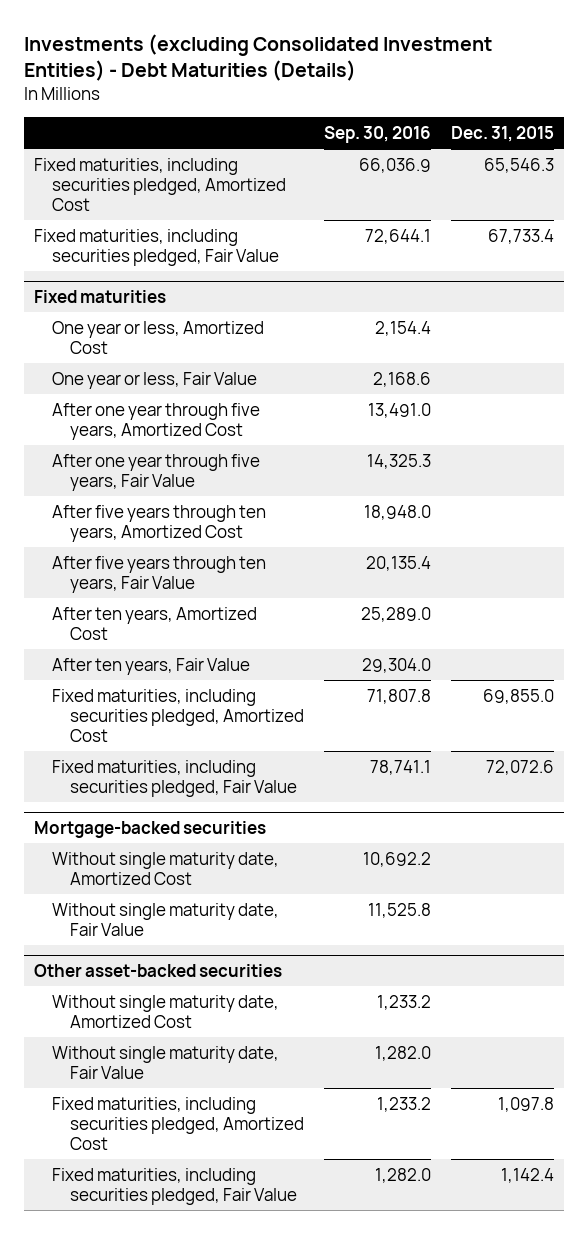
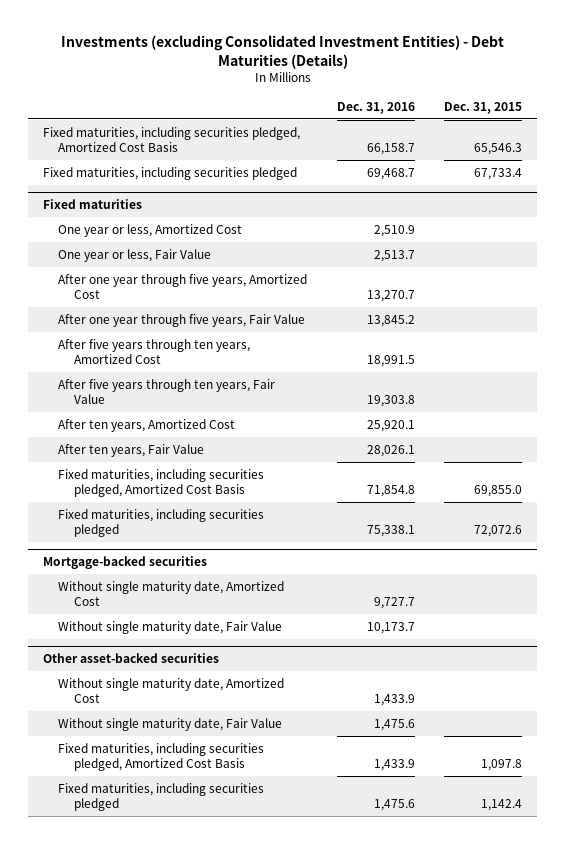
[324,125,432,143] Sep. 30, 2016 -> none
none -> [336,101,415,114] Dec. 31, 2016
[34,157,287,212] Fixed maturities, including securities pledged, Amortized Cost -> [43,126,301,153] Fixed maturities, including securities pledged, Amortized Cost Basis
[34,228,280,266] Fixed maturities, including securities pledged, Fair Value -> [43,166,298,180] Fixed maturities, including securities pledged
[52,688,305,743] Fixed maturities, including securities pledged, Amortized Cost -> [58,468,265,498] Fixed maturities, including securities pledged, Amortized Cost Basis
[52,759,298,797] Fixed maturities, including securities pledged, Fair Value -> [58,508,265,538] Fixed maturities, including securities pledged
[52,1096,305,1151] Fixed maturities, including securities pledged, Amortized Cost -> [58,742,265,772] Fixed maturities, including securities pledged, Amortized Cost Basis
[52,1167,298,1205] Fixed maturities, including securities pledged, Fair Value -> [58,782,265,812] Fixed maturities, including securities pledged

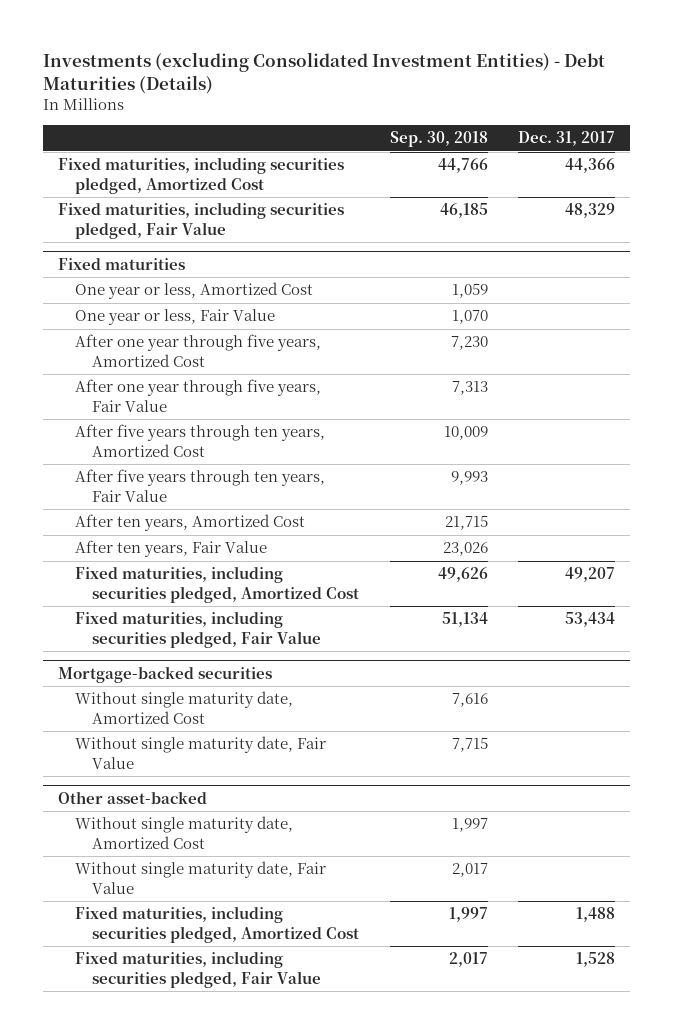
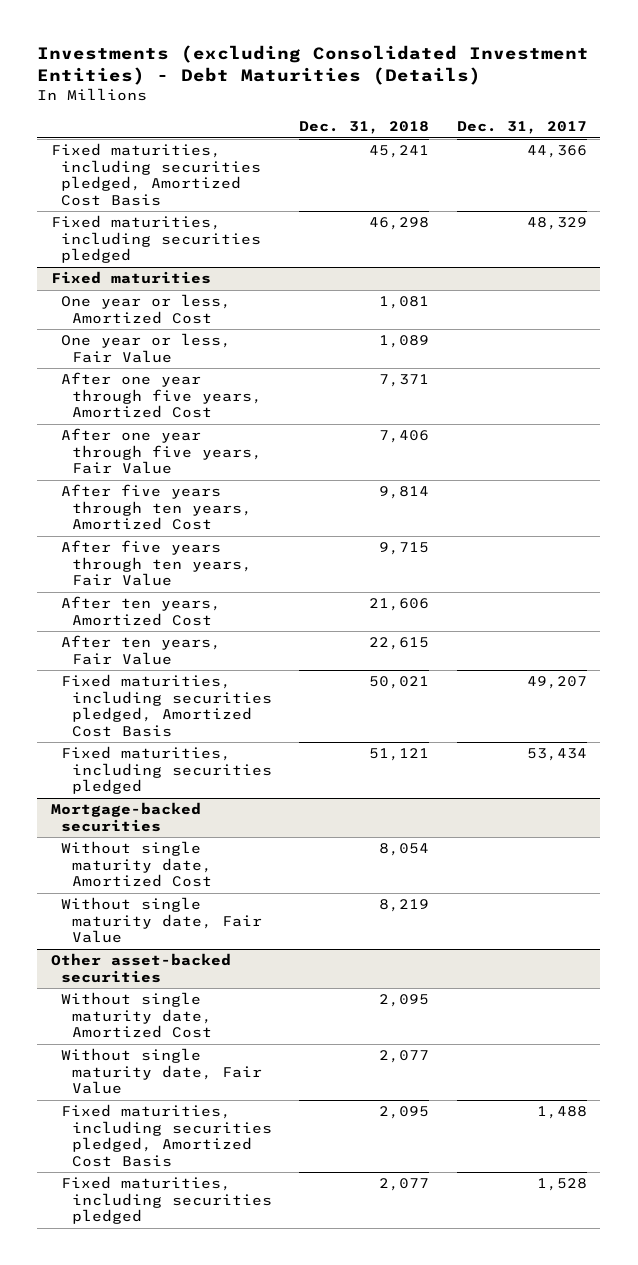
[389,131,488,148] Sep. 30, 2018 -> none
none -> [299,121,430,135] Dec. 31, 2018
[58,157,345,194] Fixed maturities, including securities pledged, Amortized Cost -> [51,143,262,206] Fixed maturities, including securities pledged, Amortized Cost Basis
[58,202,345,239] Fixed maturities, including securities pledged, Fair Value -> [51,215,262,264] Fixed maturities, including securities pledged
[75,566,360,603] Fixed maturities, including securities pledged, Amortized Cost -> [61,674,272,737] Fixed maturities, including securities pledged, Amortized Cost Basis
[75,611,322,648] Fixed maturities, including securities pledged, Fair Value -> [61,746,272,795] Fixed maturities, including securities pledged
[58,790,208,804] Other asset-backed -> none
[75,816,294,849] Without single maturity date, Amortized Cost -> none
[75,861,327,894] Without single maturity date, Fair Value -> none
[75,906,360,943] Fixed maturities, including securities pledged, Amortized Cost -> none
[75,951,322,988] Fixed maturities, including securities pledged, Fair Value -> none
none -> [51,953,232,983] Other asset-backed securities
none -> [61,992,212,1039] Without single maturity date, Amortized Cost
none -> [61,1048,262,1095] Without single maturity date, Fair Value
none -> [61,1104,272,1167] Fixed maturities, including securities pledged, Amortized Cost Basis
none -> [61,1176,272,1225] Fixed maturities, including securities pledged

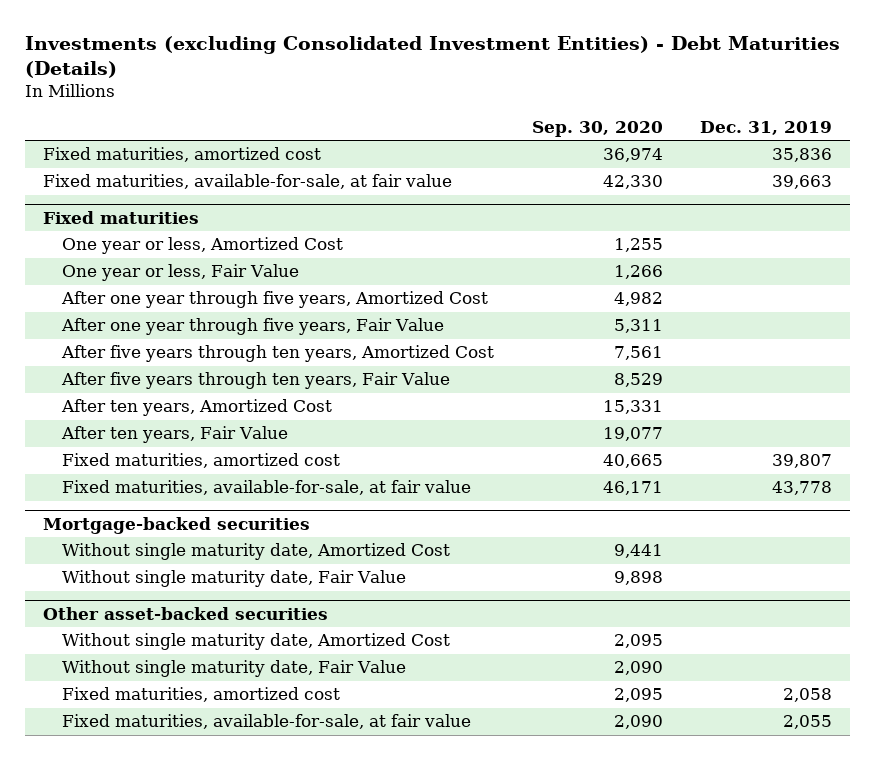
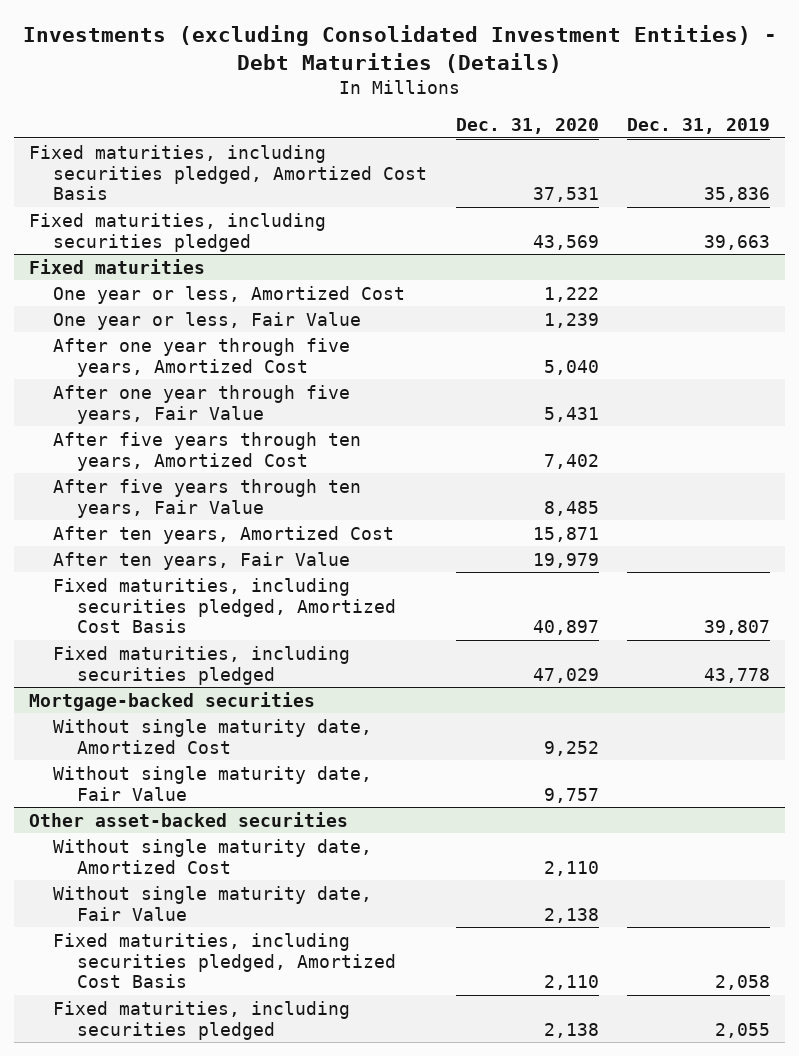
[531,120,663,137] Sep. 30, 2020 -> none
none -> [455,117,599,134] Dec. 31, 2020
[43,147,322,163] Fixed maturities, amortized cost -> [28,144,427,201] Fixed maturities, including securities pledged, Amortized Cost Basis
[43,174,453,190] Fixed maturities, available-for-sale, at fair value -> [28,212,326,252] Fixed maturities, including securities pledged
[62,453,341,469] Fixed maturities, amortized cost -> [52,577,396,634] Fixed maturities, including securities pledged, Amortized Cost Basis
[62,480,472,496] Fixed maturities, available-for-sale, at fair value -> [52,645,350,685] Fixed maturities, including securities pledged
[62,687,341,703] Fixed maturities, amortized cost -> [52,932,396,989] Fixed maturities, including securities pledged, Amortized Cost Basis
[62,714,472,730] Fixed maturities, available-for-sale, at fair value -> [52,1000,350,1040] Fixed maturities, including securities pledged

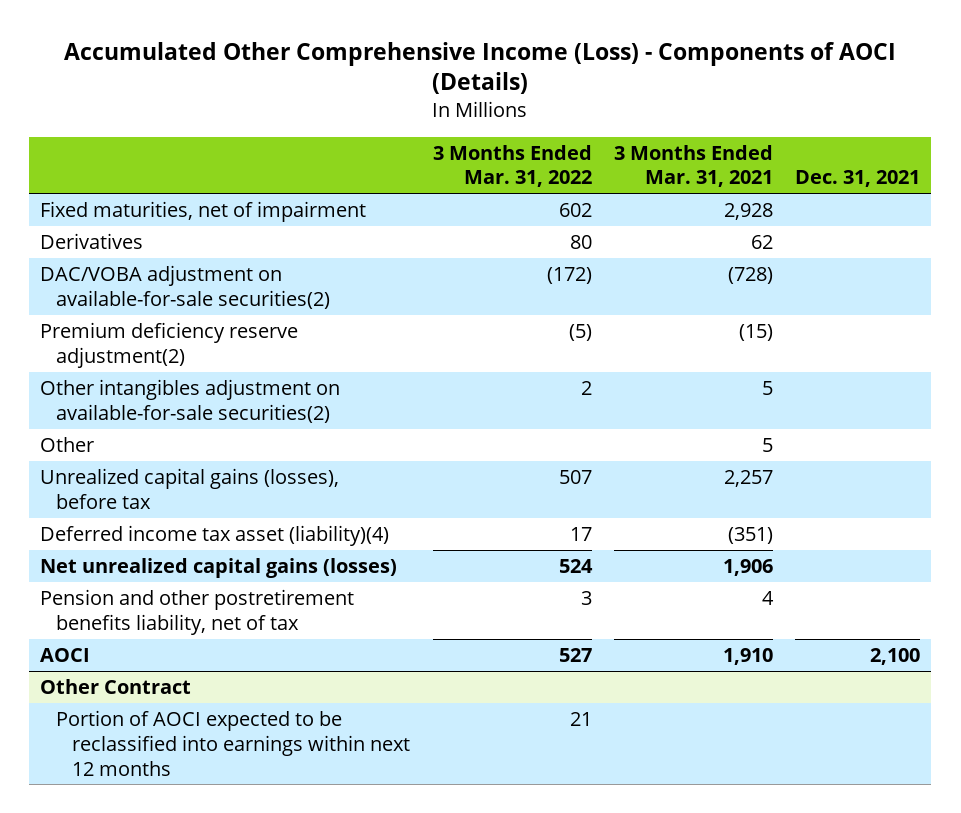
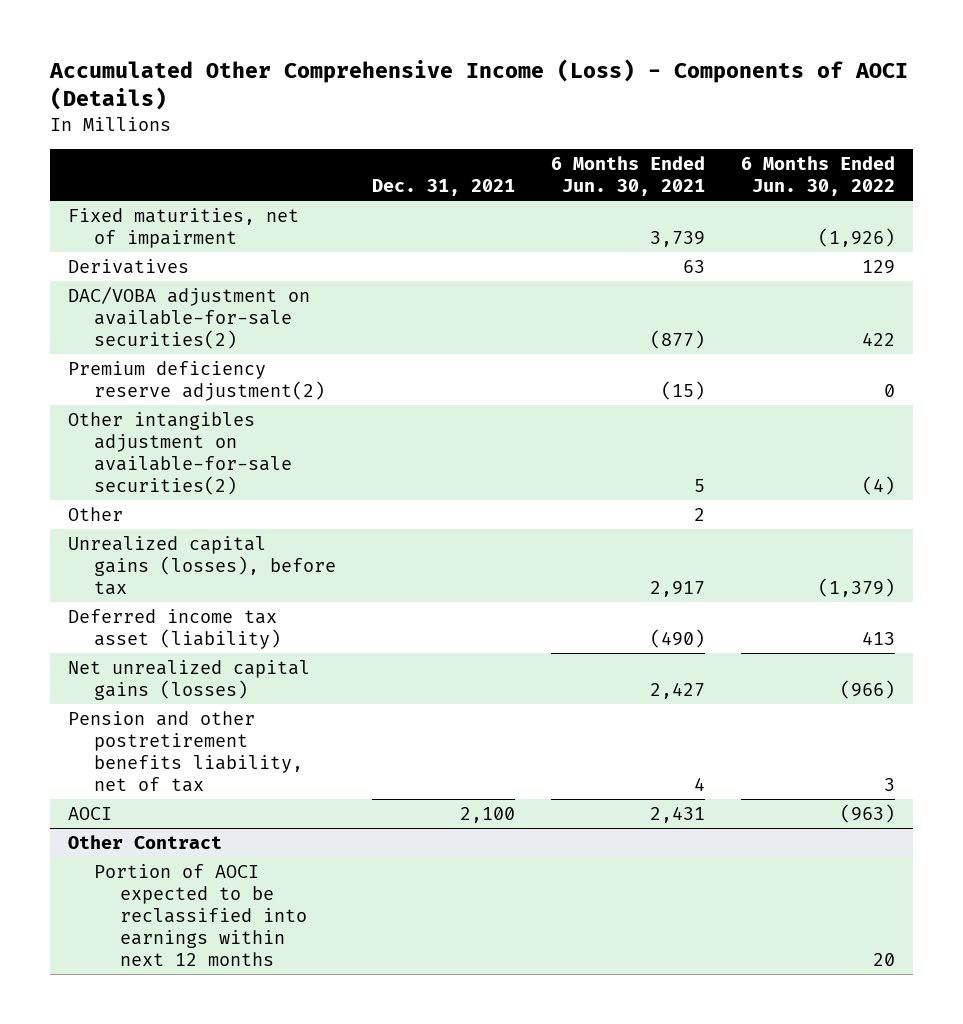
[432,144,592,188] 3 Months Ended Mar. 31, 2022 -> none
[613,144,773,188] 3 Months Ended Mar. 31, 2021 -> none
none -> [550,155,705,197] 6 Months Ended Jun. 30, 2021
none -> [740,155,895,197] 6 Months Ended Jun. 30, 2022
[40,524,390,546] Deferred income tax asset (liability)(4) -> [68,608,282,650] Deferred income tax asset (liability)

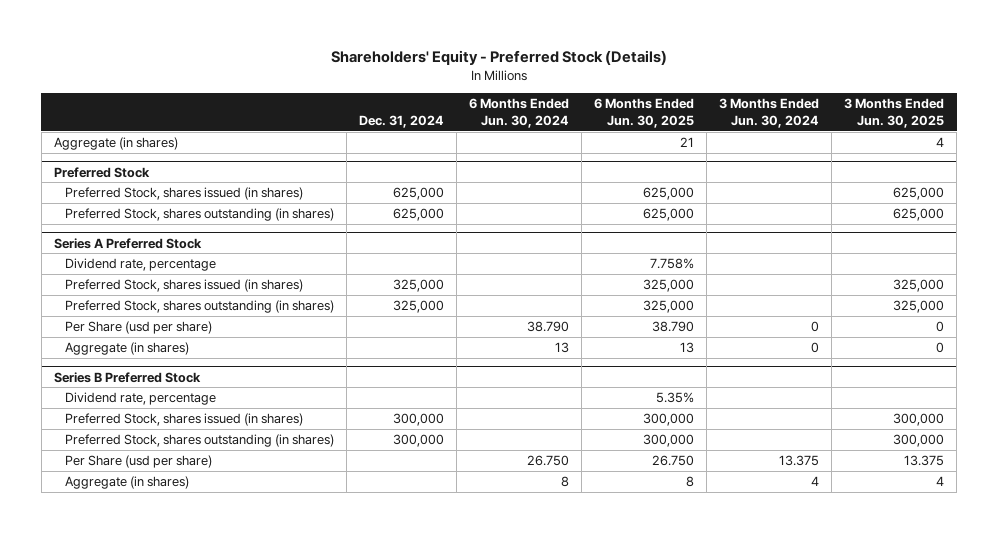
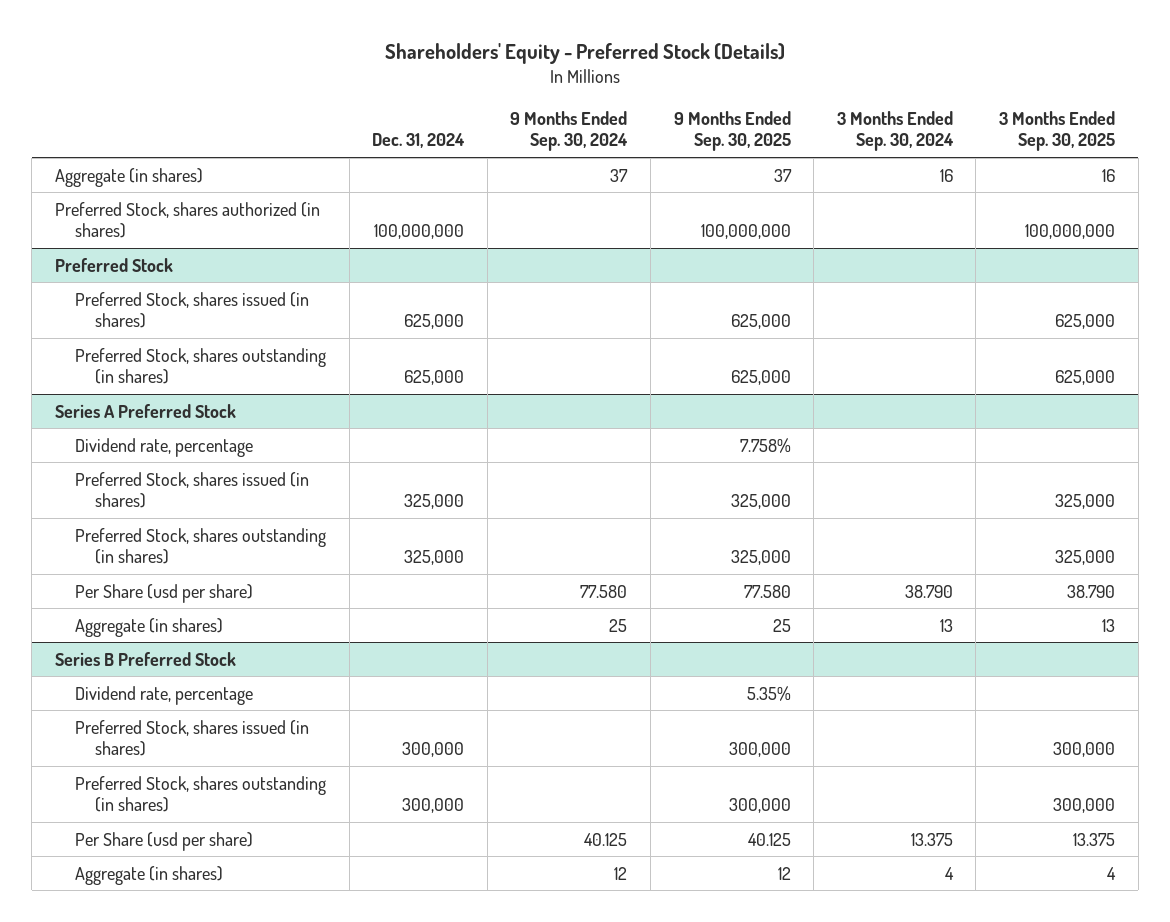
[468,98,569,129] 6 Months Ended Jun. 30, 2024 -> none
[593,98,694,129] 6 Months Ended Jun. 30, 2025 -> none
[718,98,819,129] 3 Months Ended Jun. 30, 2024 -> none
[844,98,945,129] 3 Months Ended Jun. 30, 2025 -> none
none -> [510,110,629,152] 9 Months Ended Sep. 30, 2024
none -> [673,110,791,152] 9 Months Ended Sep. 30, 2025
none -> [836,110,954,152] 3 Months Ended Sep. 30, 2024
none -> [998,110,1115,152] 3 Months Ended Sep. 30, 2025
none -> [54,201,320,239] Preferred Stock, shares authorized (in shares)

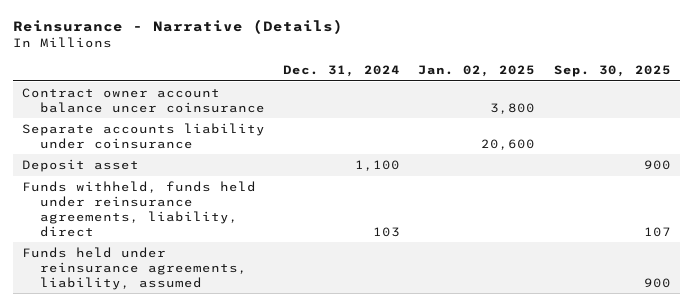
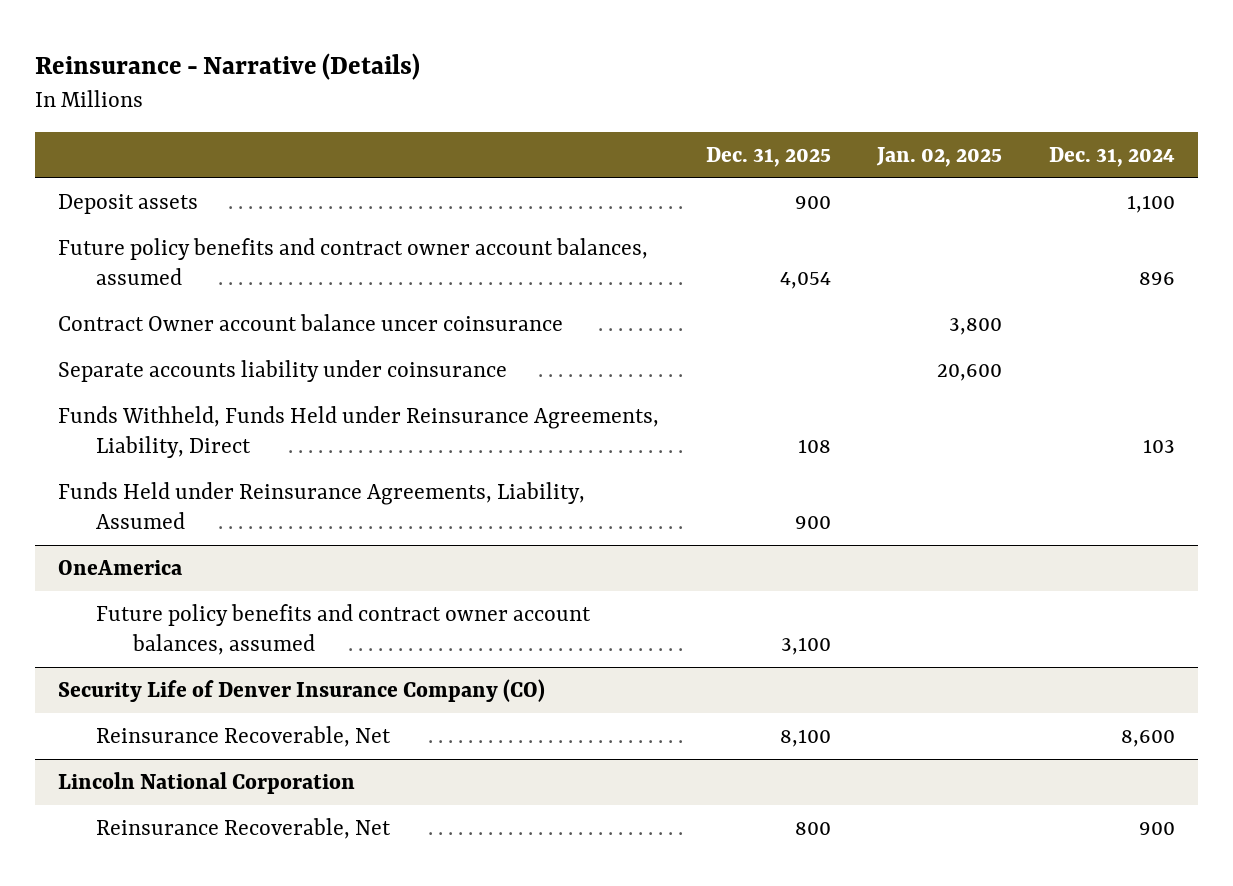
[553,65,671,78] Sep. 30, 2025 -> none
none -> [705,146,831,167] Dec. 31, 2025
none -> [58,194,199,215] Deposit assets
none -> [58,238,649,285] Future policy benefits and contract owner account balances, assumed
[21,87,265,113] Contract owner account balance uncer coinsurance -> [58,314,564,332] Contract Owner account balance uncer coinsurance
[21,158,139,172] Deposit asset -> none
[21,180,256,237] Funds withheld, funds held under reinsurance agreements, liability, direct -> [58,406,660,458] Funds Withheld, Funds Held under Reinsurance Agreements, Liability, Direct
[21,246,247,290] Funds held under reinsurance agreements, liability, assumed -> [58,482,586,529] Funds Held under Reinsurance Agreements, Liability, Assumed
none -> [58,560,184,576] OneAmerica
none -> [95,604,591,655] Future policy benefits and contract owner account balances, assumed
none -> [58,679,546,703] Security Life of Denver Insurance Company (CO)
none -> [95,726,391,748] Reinsurance Recoverable, Net
none -> [58,772,356,795] Lincoln National Corporation
none -> [95,818,391,840] Reinsurance Recoverable, Net

